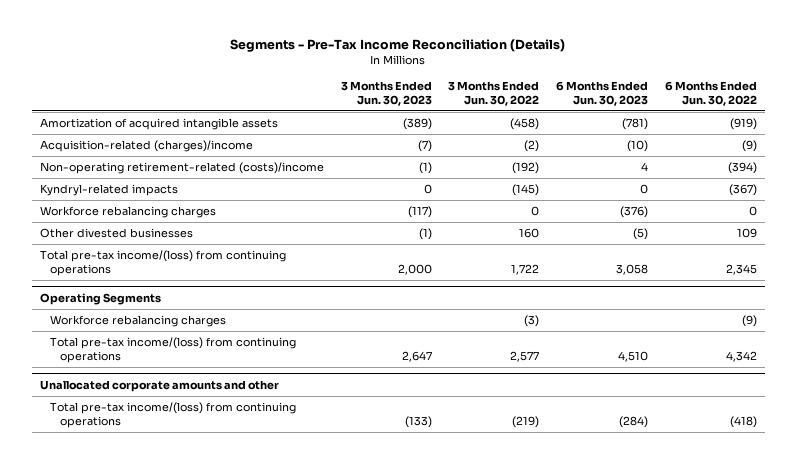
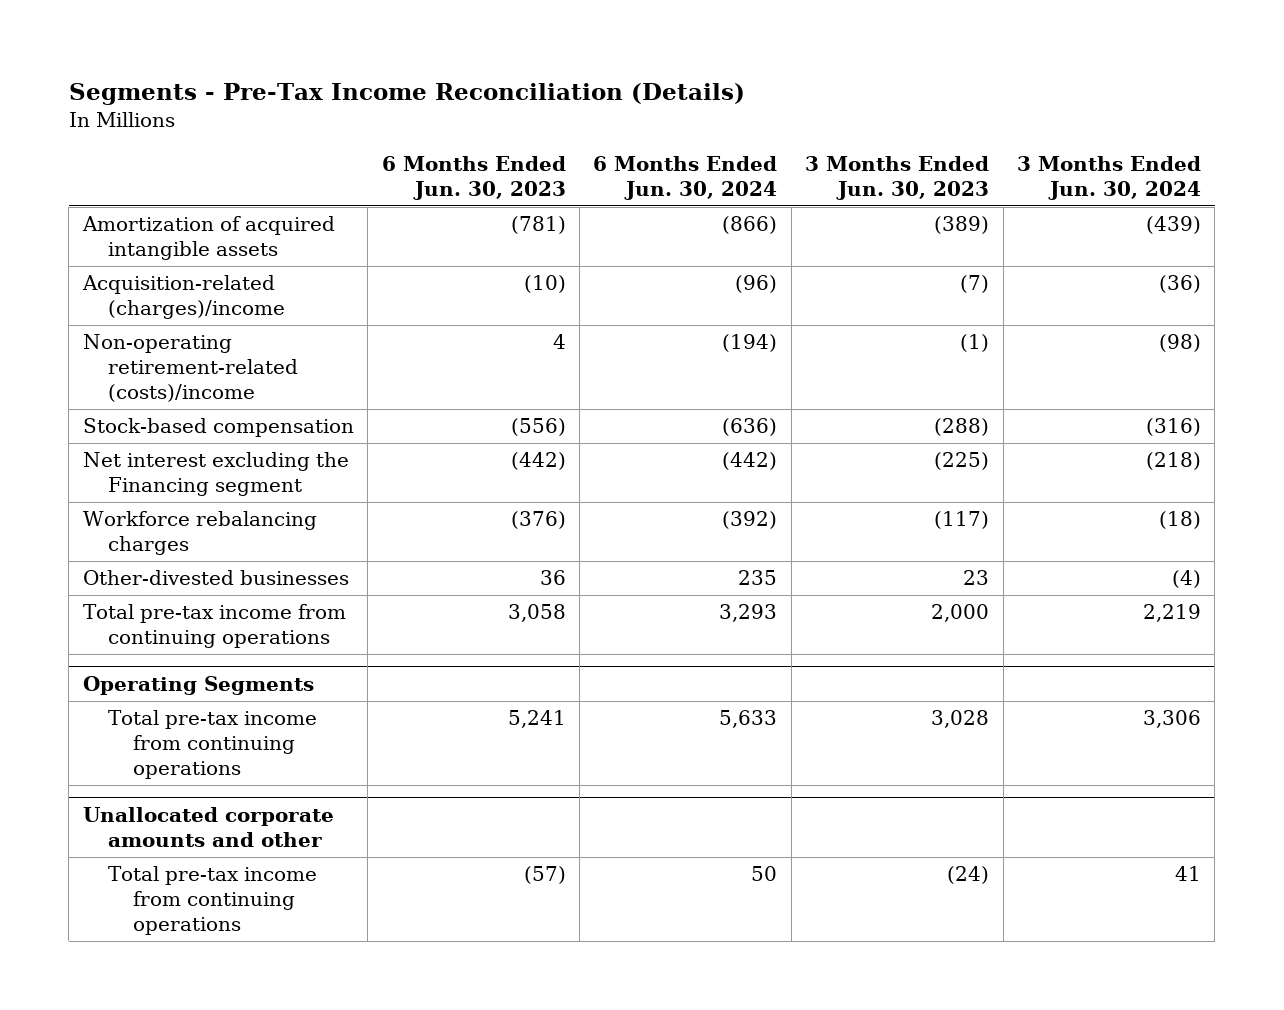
[448,80,540,106] 3 Months Ended Jun. 30, 2022 -> none
[664,80,757,106] 6 Months Ended Jun. 30, 2022 -> none
none -> [593,155,778,200] 6 Months Ended Jun. 30, 2024
none -> [1016,155,1201,200] 3 Months Ended Jun. 30, 2024
[40,184,179,197] Kyndryl-related impacts -> none
none -> [82,418,354,438] Stock-based compensation
none -> [82,452,349,497] Net interest excluding the Financing segment
[40,228,194,239] Other divested businesses -> [82,570,349,586] Other-divested businesses
[418,228,432,241] (1) -> [963,570,990,586] 23
[632,228,648,241] (5) -> [539,570,566,586] 36
[40,250,287,276] Total pre-tax income/(loss) from continuing operations -> [82,604,346,649] Total pre-tax income from continuing operations
[49,315,226,328] Workforce rebalancing charges -> none
[49,337,296,363] Total pre-tax income/(loss) from continuing operations -> [108,710,318,780] Total pre-tax income from continuing operations
[401,350,432,362] 2,647 -> [931,710,990,729] 3,028
[617,350,648,362] 4,510 -> [507,710,566,729] 5,241
[49,402,296,428] Total pre-tax income/(loss) from continuing operations -> [108,866,318,936] Total pre-tax income from continuing operations
[404,415,432,428] (133) -> [947,866,990,885] (24)
[618,415,648,428] (284) -> [523,866,566,885] (57)

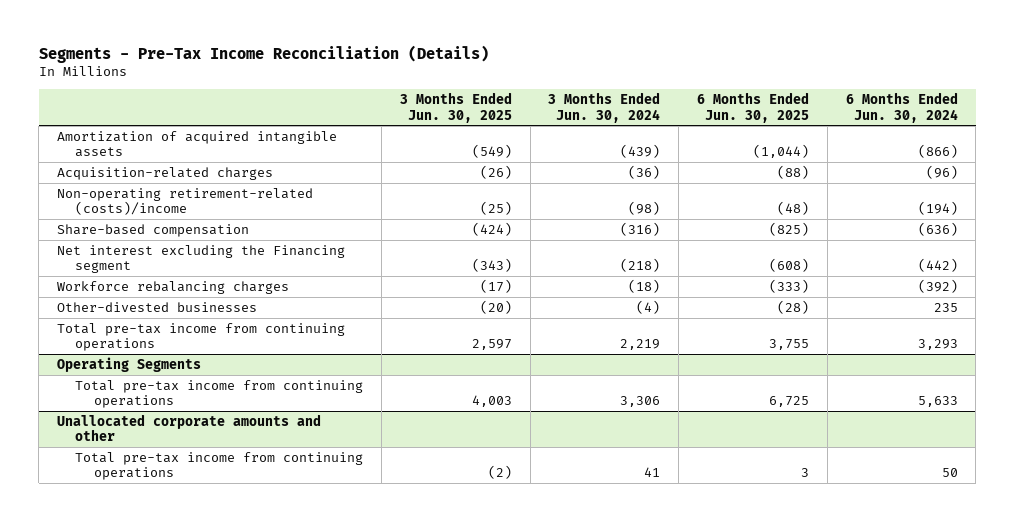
[381,155,566,200] 6 Months Ended Jun. 30, 2023 -> none
[805,155,990,200] 3 Months Ended Jun. 30, 2023 -> none
none -> [399,92,512,123] 3 Months Ended Jun. 30, 2025
none -> [697,92,810,123] 6 Months Ended Jun. 30, 2025
[81,275,286,320] Acquisition-related (charges)/income -> [56,166,273,180] Acquisition-related charges
[82,418,354,438] Stock-based compensation -> [56,223,249,237] Share-based compensation

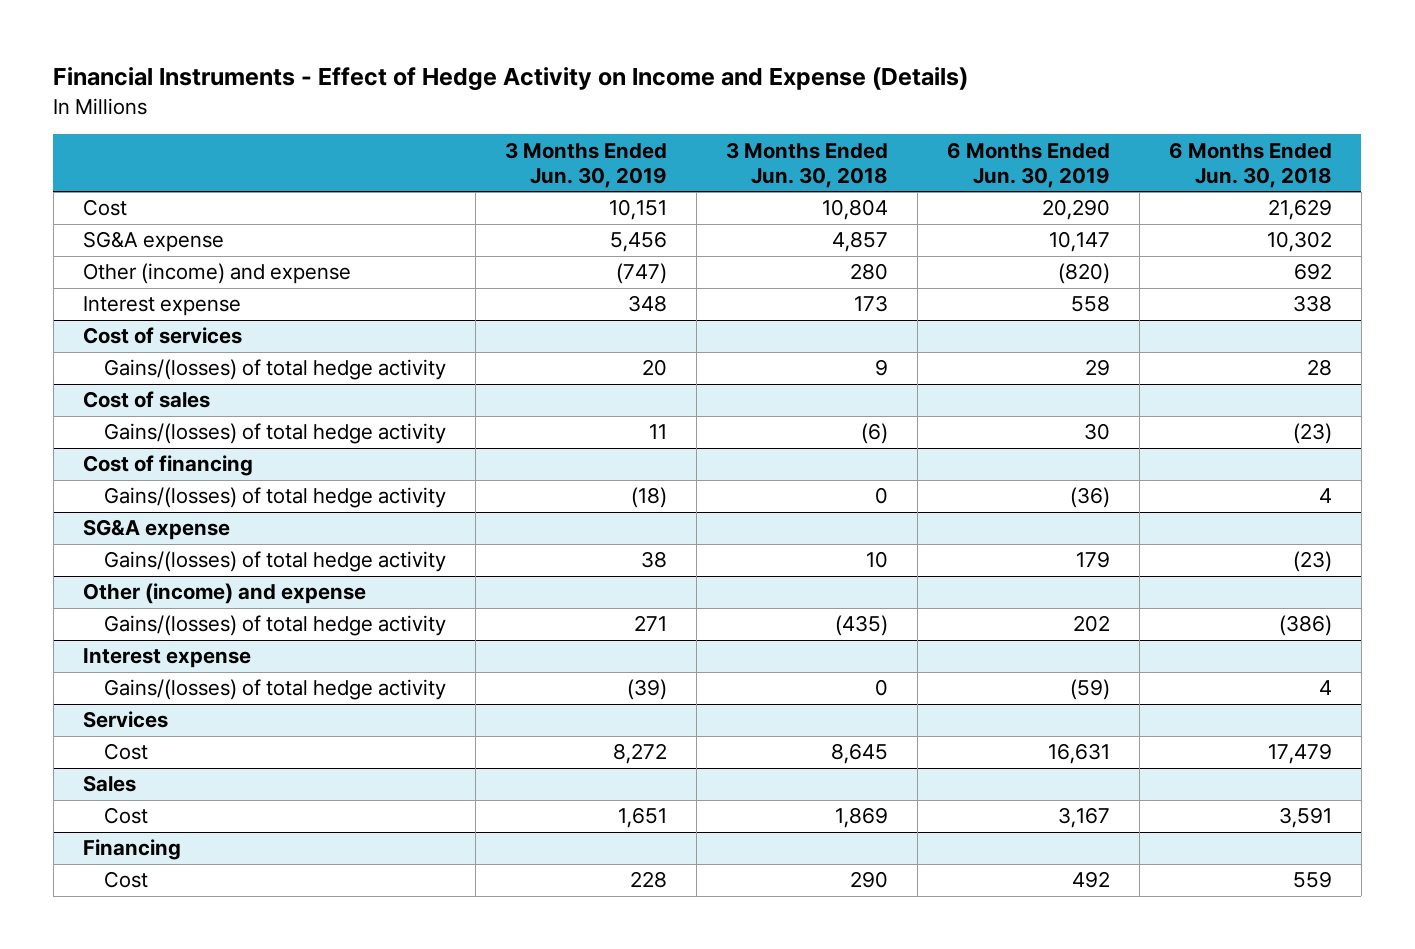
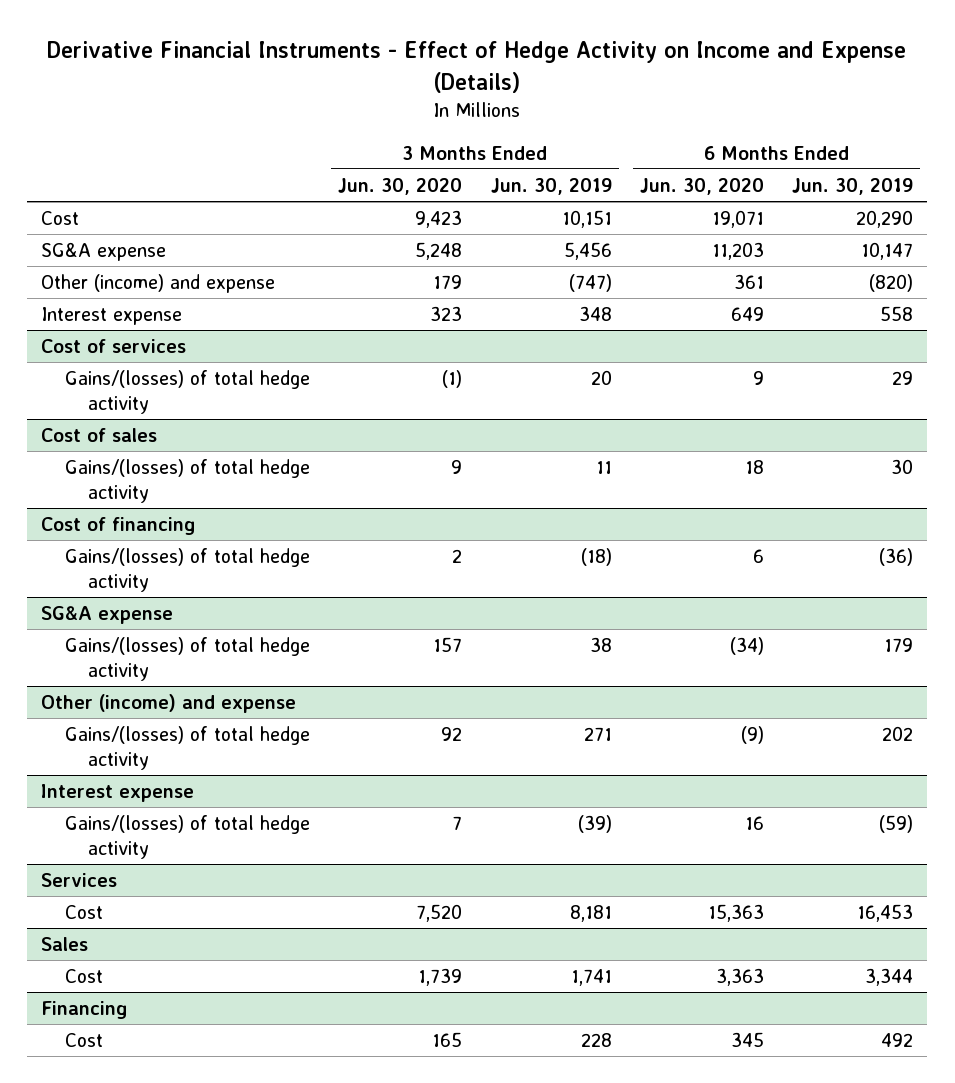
[53,67,969,92] Financial Instruments - Effect of Hedge Activity on Income and Expense (Details) -> [47,41,907,93] Derivative Financial Instruments - Effect of Hedge Activity on Income and Expense (Details)
[726,141,889,188] 3 Months Ended Jun. 30, 2018 -> none
[1168,141,1332,188] 6 Months Ended Jun. 30, 2018 -> none
none -> [338,177,463,195] Jun. 30, 2020
none -> [639,177,764,195] Jun. 30, 2020
[613,743,668,765] 8,272 -> [569,904,612,922] 8,181
[1047,743,1110,765] 16,631 -> [857,903,914,922] 16,453
[618,807,668,829] 1,651 -> [570,968,612,986] 1,741
[1057,807,1110,829] 3,167 -> [865,967,914,986] 3,344

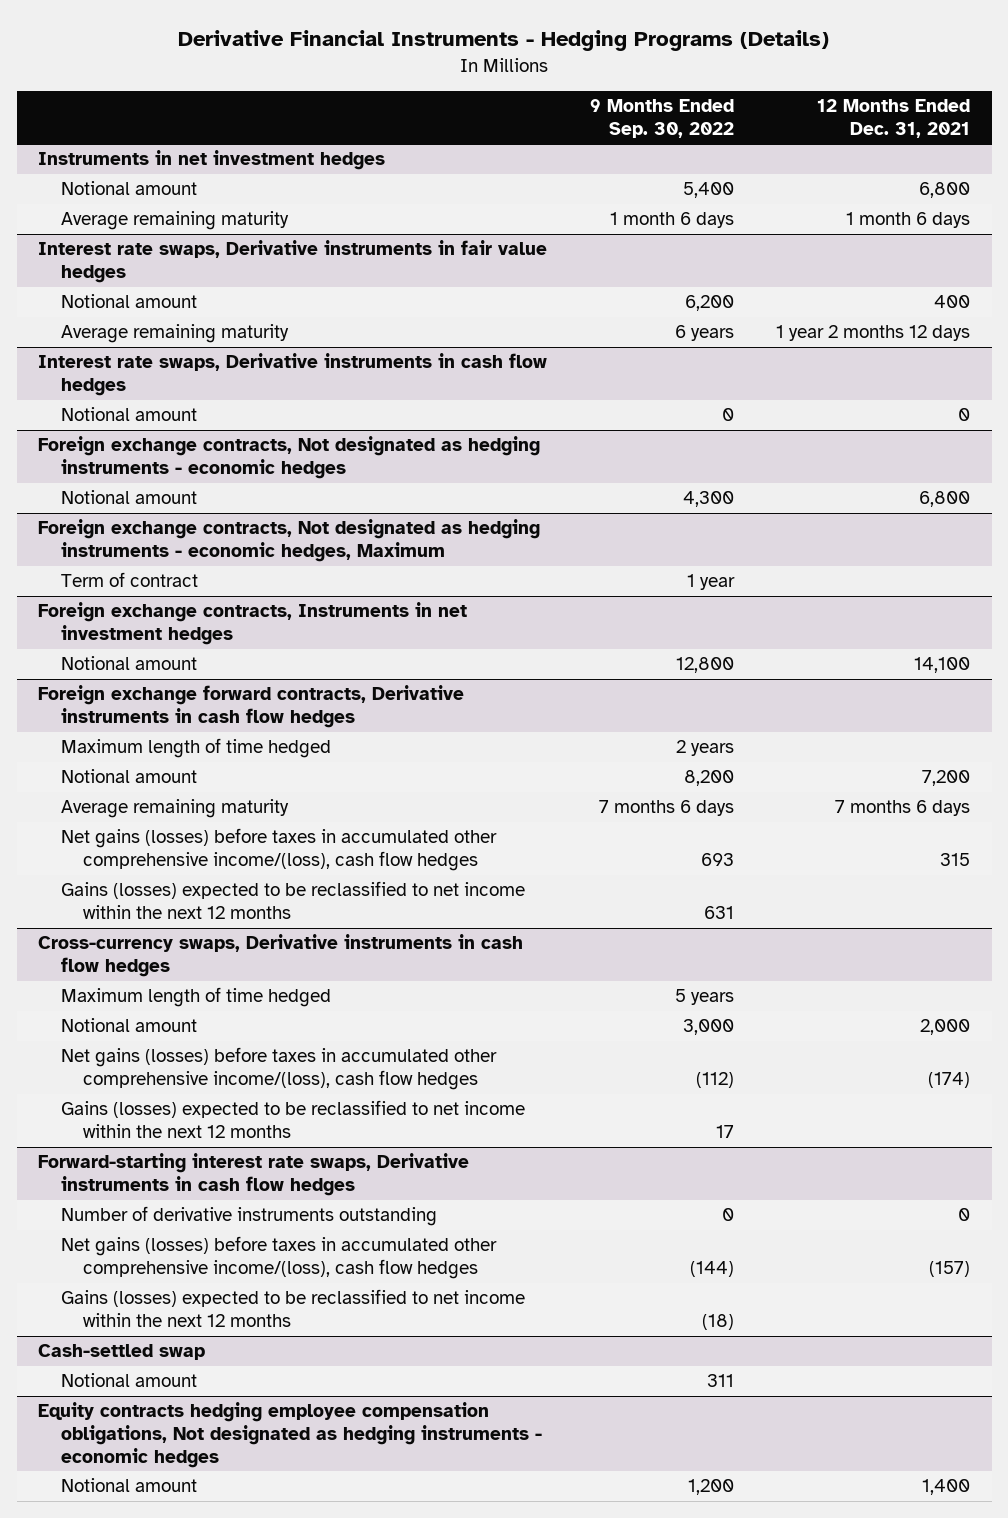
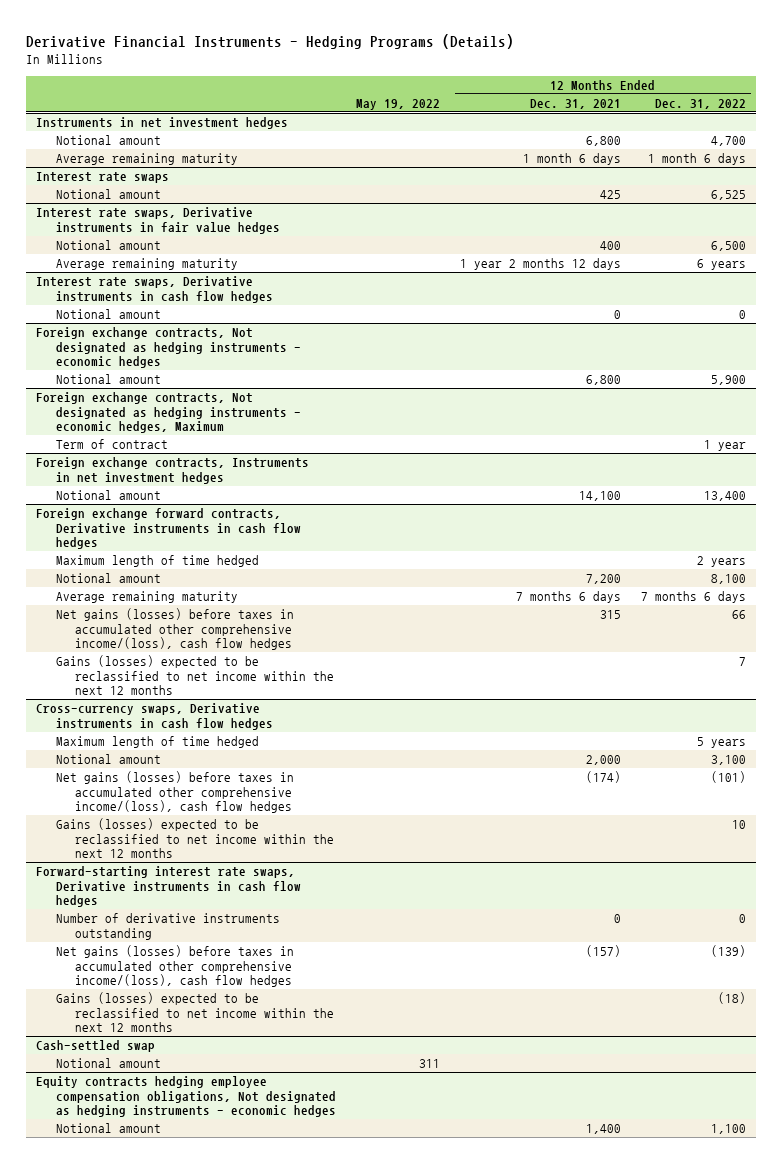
[589,99,734,138] 9 Months Ended Sep. 30, 2022 -> none
none -> [355,98,440,110] May 19, 2022
none -> [654,98,746,109] Dec. 31, 2022
none -> [36,172,170,184] Interest rate swaps
none -> [55,189,161,200] Notional amount

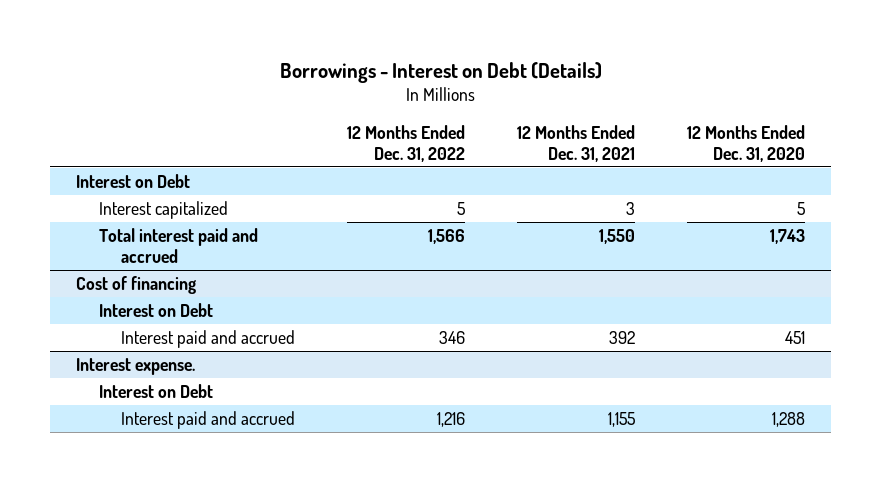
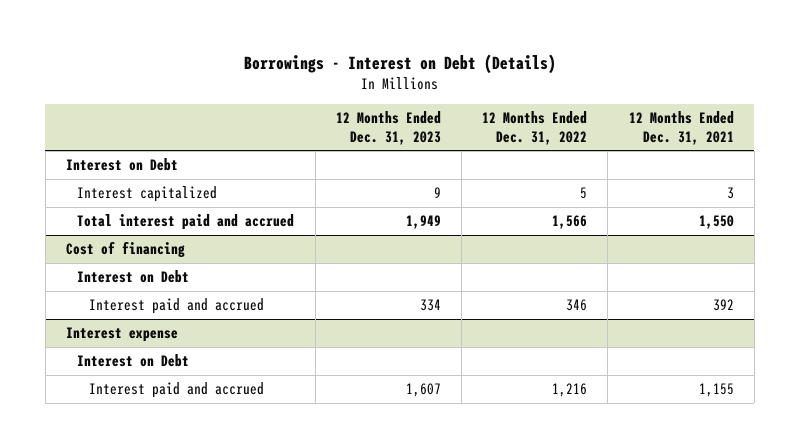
[686,124,805,163] 12 Months Ended Dec. 31, 2020 -> none
none -> [335,111,441,145] 12 Months Ended Dec. 31, 2023
[76,357,196,375] Interest expense. -> [65,327,178,343] Interest expense

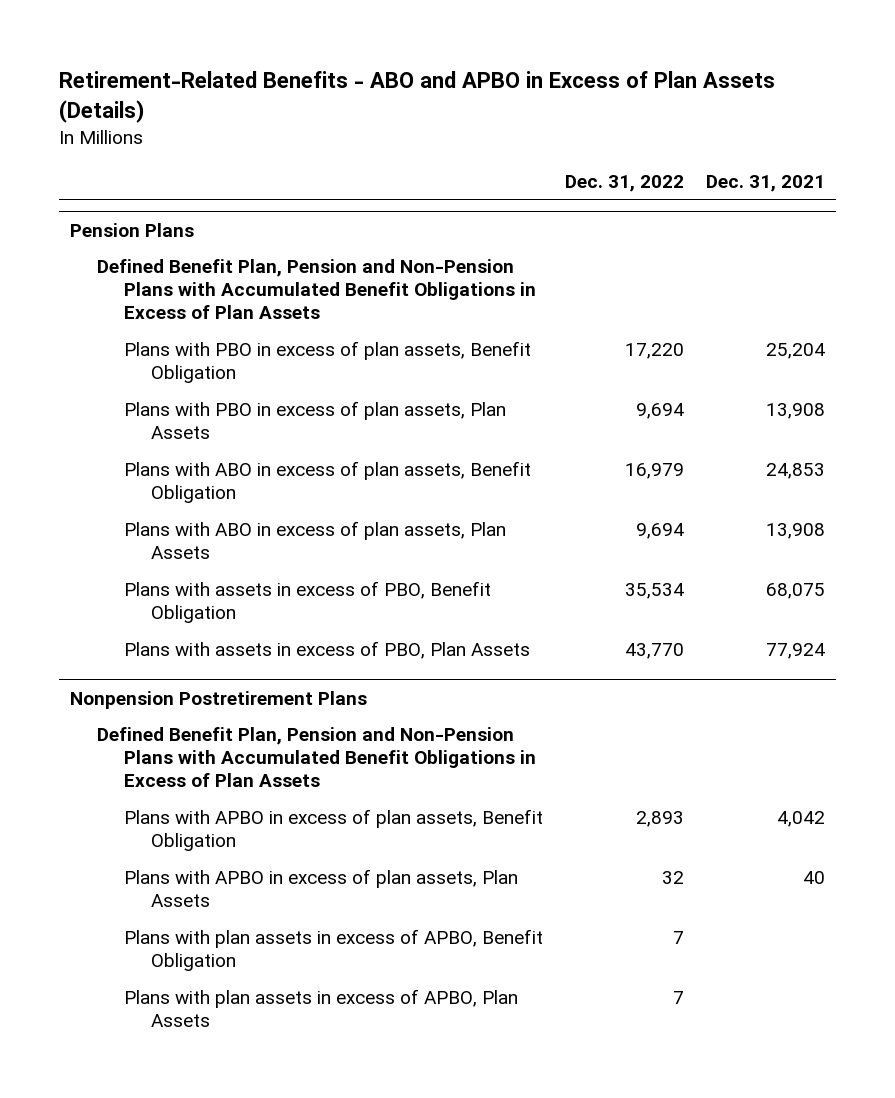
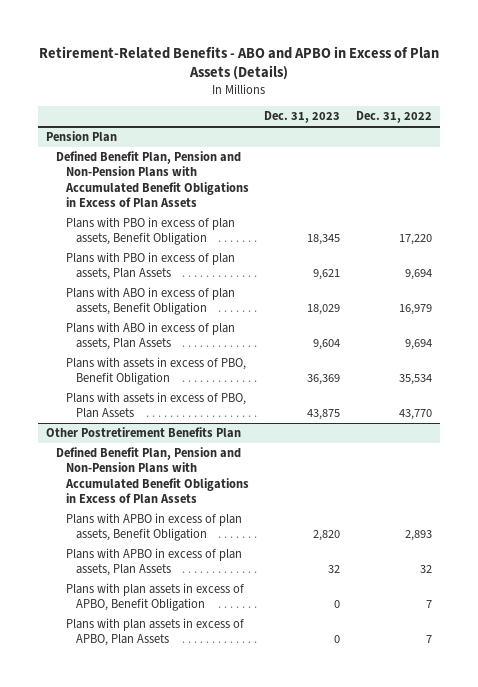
[706,174,826,192] Dec. 31, 2021 -> none
none -> [264,111,341,124] Dec. 31, 2023
[69,222,194,237] Pension Plans -> [46,131,118,143] Pension Plan
[69,690,367,709] Nonpension Postretirement Plans -> [46,427,242,439] Other Postretirement Benefits Plan

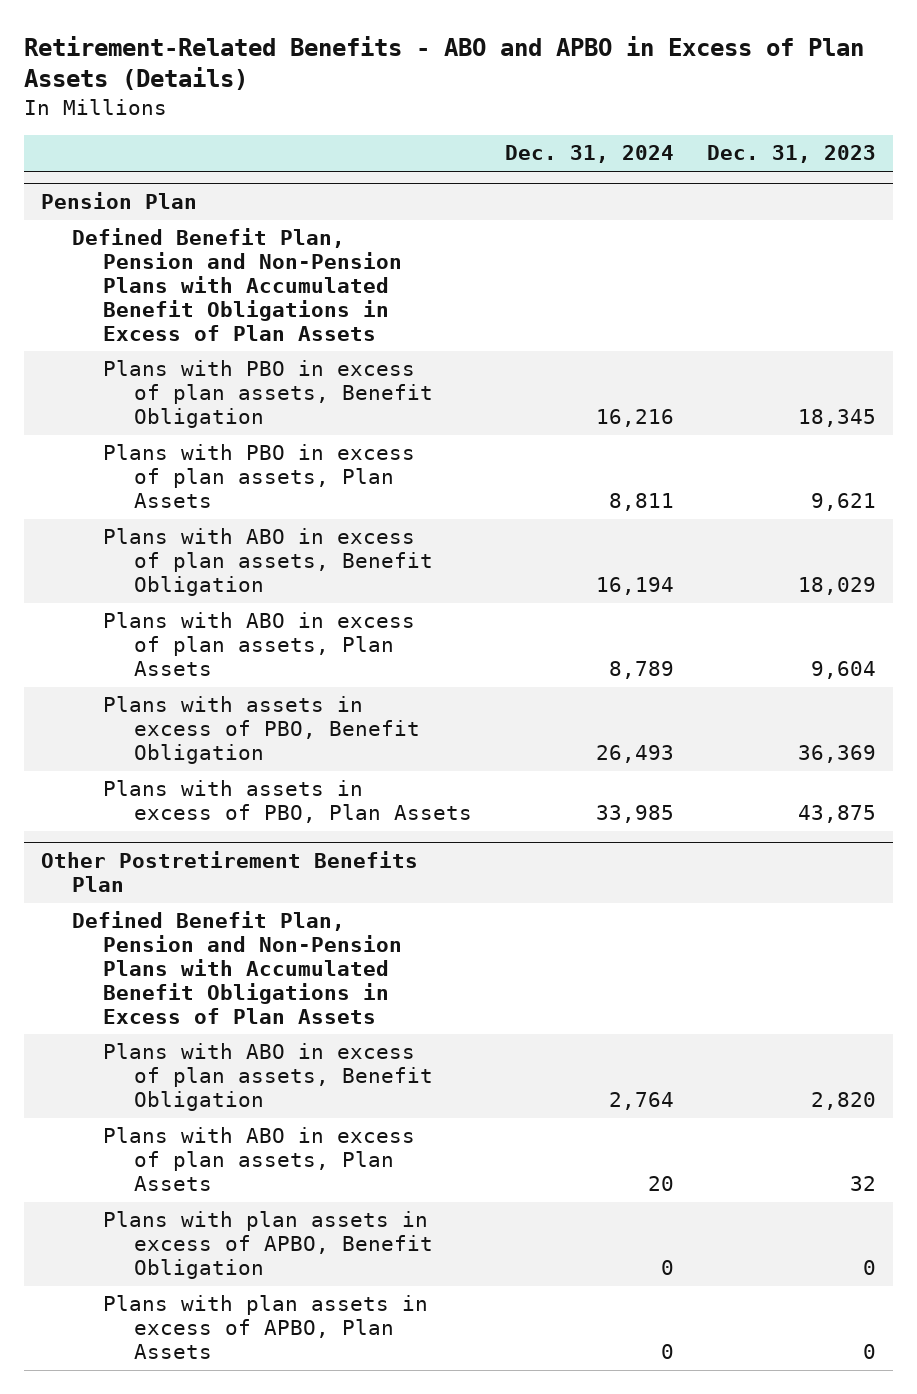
[355,111,432,124] Dec. 31, 2022 -> none
none -> [505,145,675,164] Dec. 31, 2024
[66,513,243,542] Plans with APBO in excess of plan assets, Benefit Obligation -> [103,1043,434,1112] Plans with ABO in excess of plan assets, Benefit Obligation
[66,548,243,577] Plans with APBO in excess of plan assets, Plan Assets -> [103,1127,416,1192] Plans with ABO in excess of plan assets, Plan Assets

